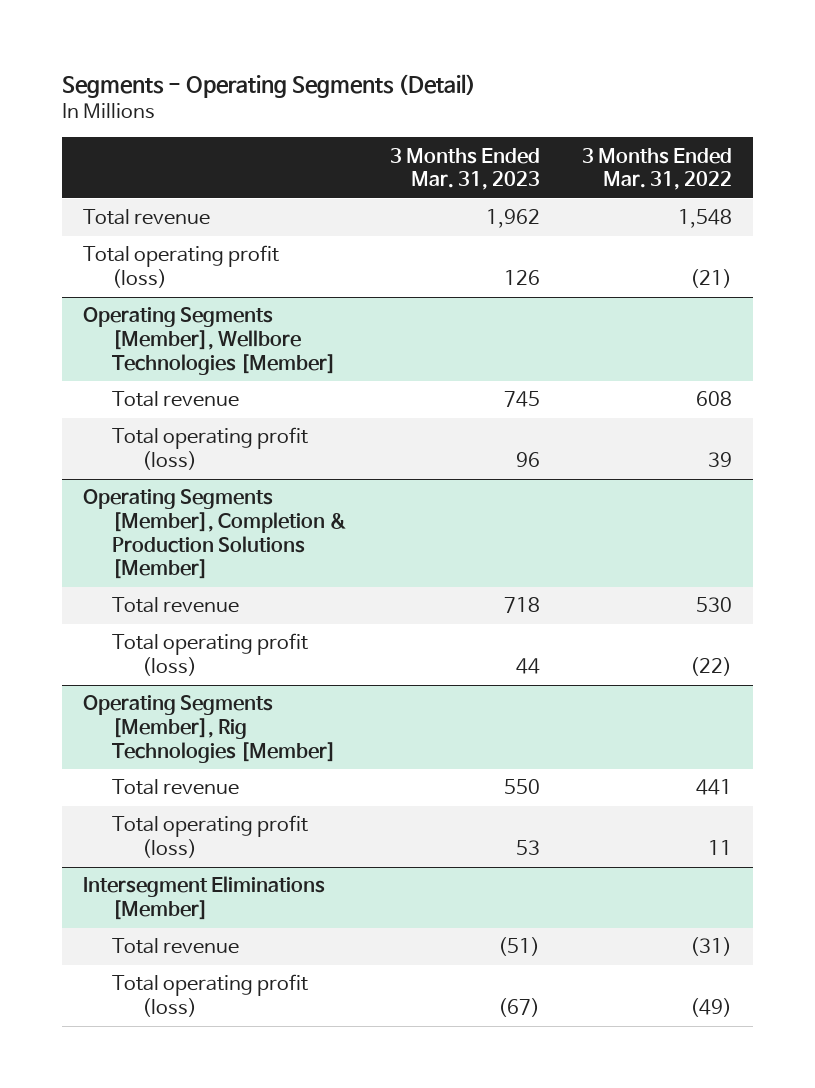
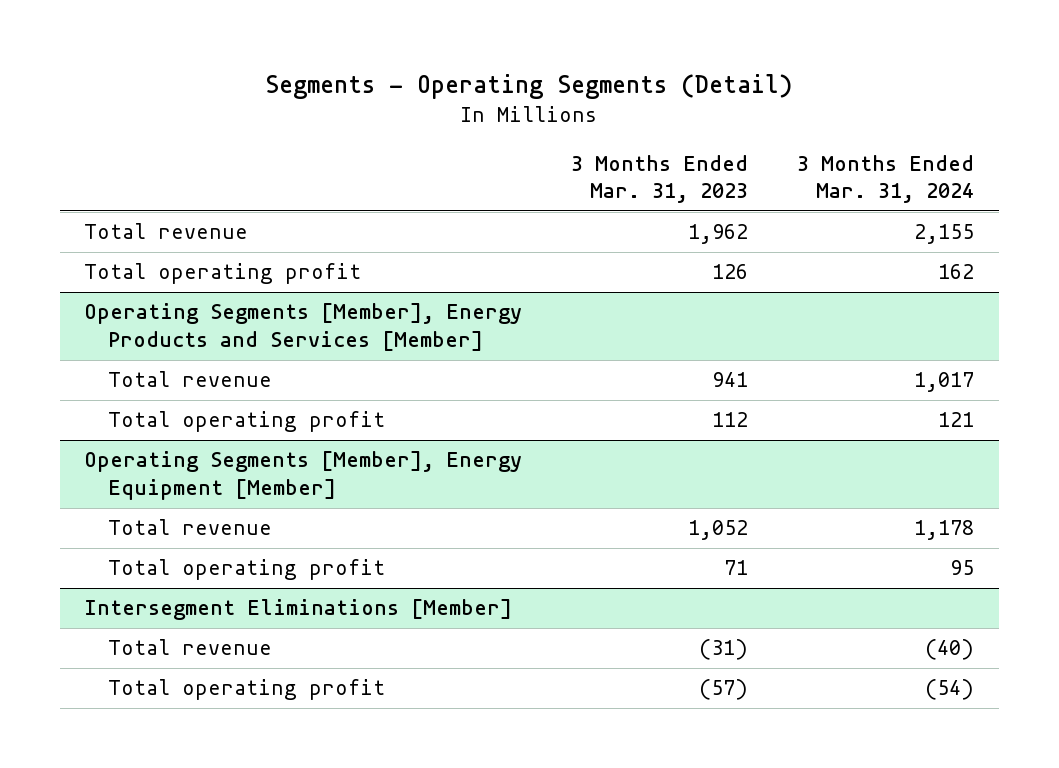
[581,147,732,191] 3 Months Ended Mar. 31, 2022 -> none
none -> [797,154,975,204] 3 Months Ended Mar. 31, 2024
[82,307,337,375] Operating Segments [Member], Wellbore Technologies [Member] -> none
[82,489,348,580] Operating Segments [Member], Completion & Production Solutions [Member] -> none
[82,695,337,763] Operating Segments [Member], Rig Technologies [Member] -> none
[112,779,240,796] Total revenue -> none
[112,815,309,859] Total operating profit (loss) -> none
[82,245,279,289] Total operating profit (loss) -> [84,263,362,285] Total operating profit
none -> [84,303,523,352] Operating Segments [Member], Energy Products and Services [Member]
[503,391,540,408] 745 -> [712,372,749,388] 941
[112,427,309,471] Total operating profit (loss) -> [107,411,385,433] Total operating profit
[515,452,540,468] 96 -> [712,412,749,428] 112
none -> [84,451,523,501] Operating Segments [Member], Energy Equipment [Member]
[503,597,540,614] 718 -> [688,520,749,541] 1,052
[112,633,309,677] Total operating profit (loss) -> [107,559,385,581] Total operating profit
[515,658,540,675] 44 -> [724,560,749,576] 71
[497,937,540,957] (51) -> [699,639,749,661] (31)
[112,974,309,1018] Total operating profit (loss) -> [107,679,385,701] Total operating profit
[497,998,540,1018] (67) -> [699,679,749,701] (57)

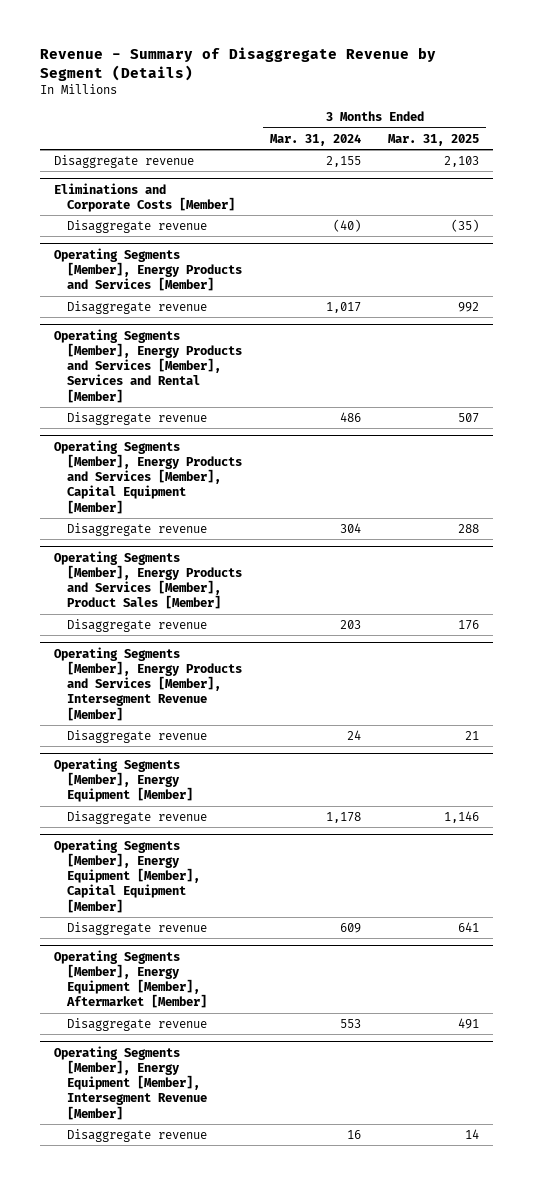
[265,73,793,99] Segments - Operating Segments (Detail) -> [40,46,437,81] Revenue - Summary of Disaggregate Revenue by Segment (Details)
[571,154,749,204] 3 Months Ended Mar. 31, 2023 -> none
none -> [388,133,480,146] Mar. 31, 2025
[84,263,362,285] Total operating profit -> none
[84,223,249,240] Total revenue -> [53,154,194,168] Disaggregate revenue
none -> [53,182,236,212] Eliminations and Corporate Costs [Member]
none -> [67,219,208,233] Disaggregate revenue
[107,411,385,433] Total operating profit -> none
[107,371,272,388] Total revenue -> [67,300,208,314] Disaggregate revenue
none -> [53,328,243,403] Operating Segments [Member], Energy Products and Services [Member], Services and Rental [Member]
none -> [67,411,208,425] Disaggregate revenue
none -> [53,439,243,514] Operating Segments [Member], Energy Products and Services [Member], Capital Equipment [Member]
none -> [67,522,208,536] Disaggregate revenue
none -> [53,550,243,610] Operating Segments [Member], Energy Products and Services [Member], Product Sales [Member]
none -> [67,618,208,632] Disaggregate revenue
none -> [53,646,243,721] Operating Segments [Member], Energy Products and Services [Member], Intersegment Revenue [Member]
none -> [67,729,208,743] Disaggregate revenue
[107,559,385,581] Total operating profit -> none
[84,599,513,621] Intersegment Eliminations [Member] -> none
[107,679,385,701] Total operating profit -> none
[107,519,272,536] Total revenue -> [67,810,208,824] Disaggregate revenue
none -> [53,838,201,913] Operating Segments [Member], Energy Equipment [Member], Capital Equipment [Member]
[107,639,272,656] Total revenue -> [67,921,208,935] Disaggregate revenue
[925,639,975,661] (40) -> [339,922,361,933] 609
none -> [53,949,208,1009] Operating Segments [Member], Energy Equipment [Member], Aftermarket [Member]
none -> [67,1017,208,1031] Disaggregate revenue
none -> [53,1045,208,1120] Operating Segments [Member], Energy Equipment [Member], Intersegment Revenue [Member]
none -> [67,1128,208,1142] Disaggregate revenue

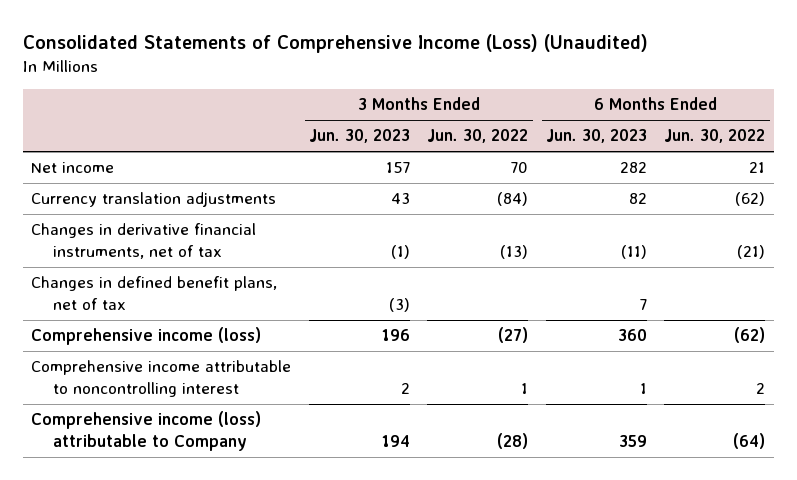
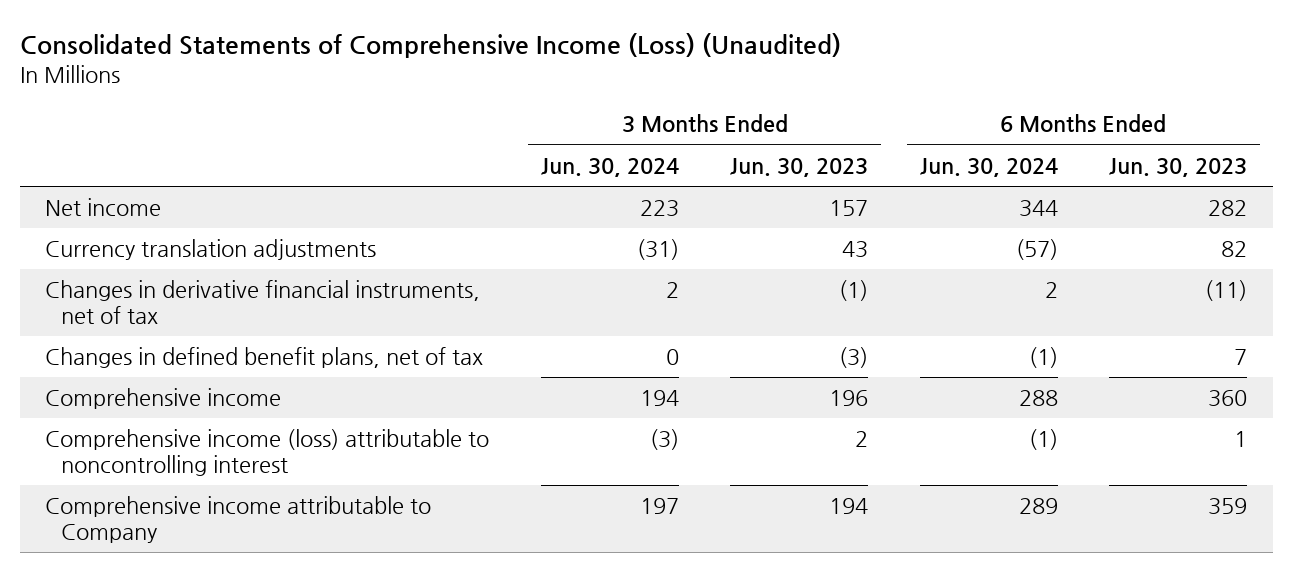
[427,129,529,144] Jun. 30, 2022 -> none
[664,129,766,144] Jun. 30, 2022 -> none
none -> [540,157,679,177] Jun. 30, 2024
none -> [919,157,1058,177] Jun. 30, 2024
[31,327,262,346] Comprehensive income (loss) -> [45,388,282,410] Comprehensive income
[31,360,292,398] Comprehensive income attributable to noncontrolling interest -> [45,429,490,477] Comprehensive income (loss) attributable to noncontrolling interest
[31,411,262,452] Comprehensive income (loss) attributable to Company -> [45,496,432,544] Comprehensive income attributable to Company

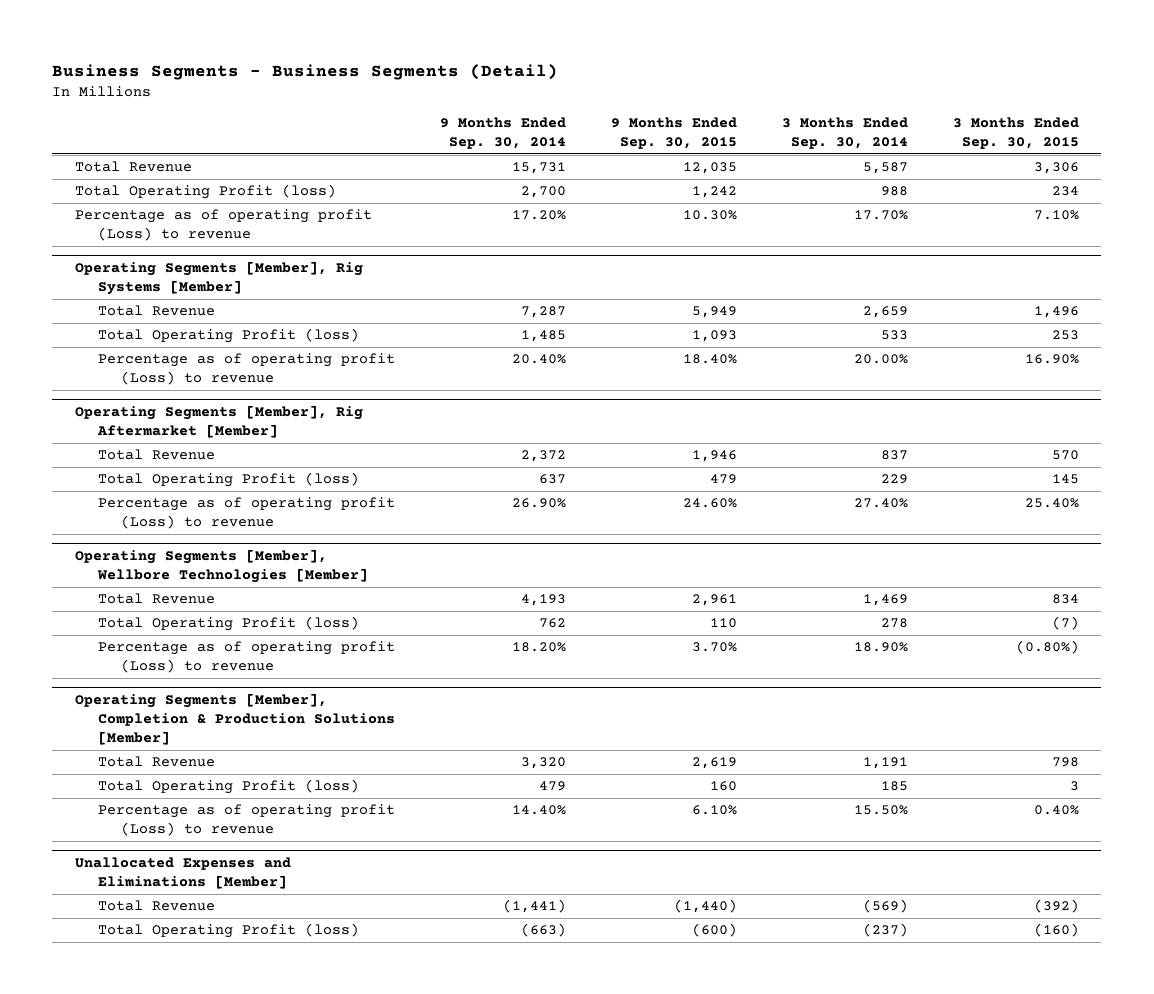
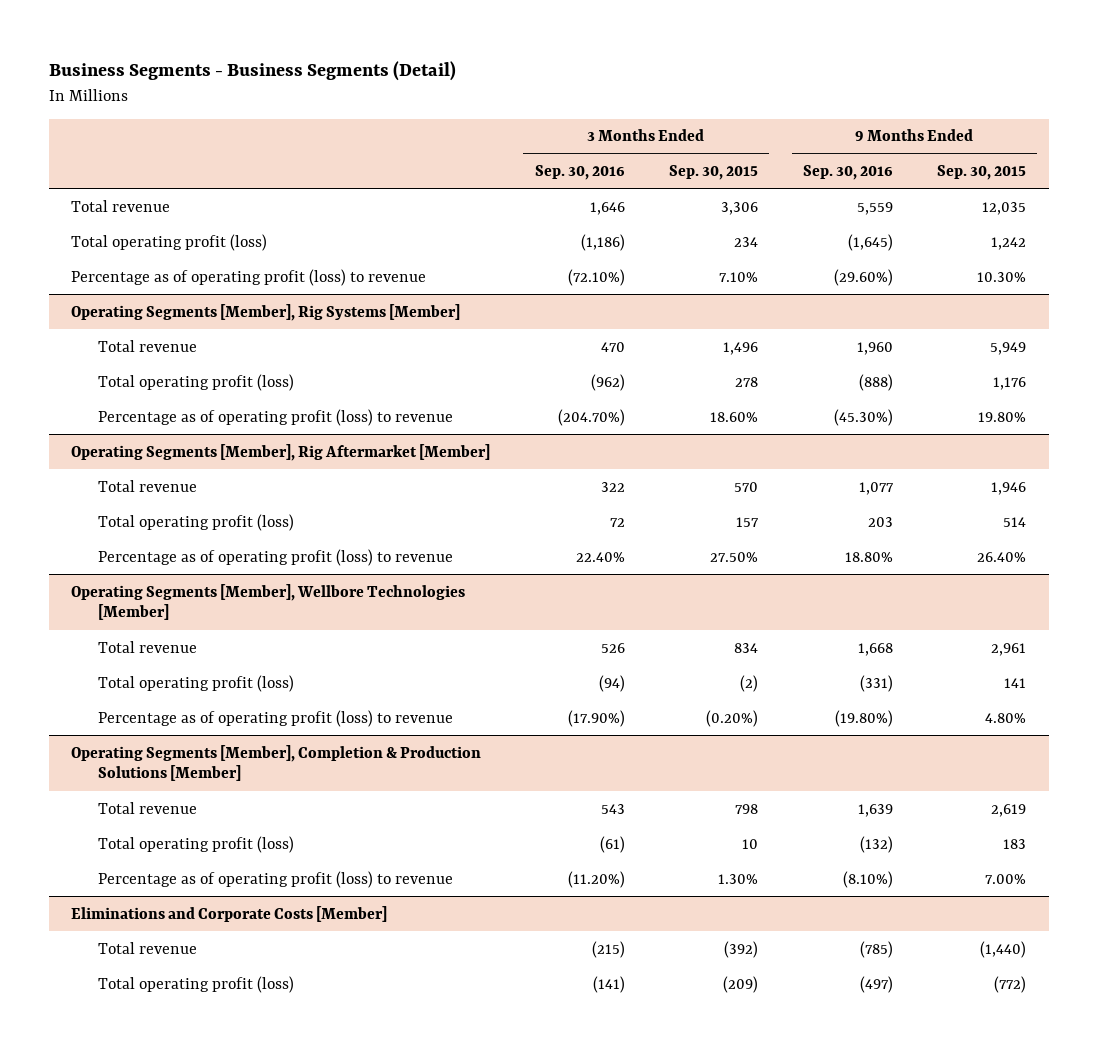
[439,117,566,150] 9 Months Ended Sep. 30, 2014 -> none
[781,117,908,150] 3 Months Ended Sep. 30, 2014 -> none
none -> [534,165,625,181] Sep. 30, 2016
none -> [802,165,893,181] Sep. 30, 2016
[74,161,192,173] Total Revenue -> [70,199,170,212] Total revenue
[74,184,336,200] Total Operating Profit (loss) -> [70,233,267,251] Total operating profit (loss)
[74,209,372,242] Percentage as of operating profit (Loss) to revenue -> [70,268,426,286] Percentage as of operating profit (loss) to revenue
[97,305,215,317] Total Revenue -> [98,339,198,352] Total revenue
[97,328,359,344] Total Operating Profit (loss) -> [98,373,295,391] Total operating profit (loss)
[691,330,737,343] 1,093 -> [993,376,1027,390] 1,176
[1051,330,1079,341] 253 -> [735,376,759,387] 278
[97,353,395,386] Percentage as of operating profit (Loss) to revenue -> [98,408,454,426] Percentage as of operating profit (loss) to revenue
[682,354,737,365] 18.40% -> [978,411,1027,422] 19.80%
[1024,354,1079,365] 16.90% -> [710,411,759,422] 18.60%
[97,449,215,461] Total Revenue -> [98,479,198,492] Total revenue
[97,472,359,488] Total Operating Profit (loss) -> [98,513,295,531] Total operating profit (loss)
[709,474,737,485] 479 -> [1003,516,1027,527] 514
[1051,474,1079,485] 145 -> [736,516,760,527] 157
[97,497,395,530] Percentage as of operating profit (Loss) to revenue -> [98,548,454,566] Percentage as of operating profit (loss) to revenue
[682,498,737,509] 24.60% -> [977,551,1027,562] 26.40%
[1024,498,1079,509] 25.40% -> [710,551,759,562] 27.50%
[97,593,215,605] Total Revenue -> [98,640,198,653] Total revenue
[97,616,359,632] Total Operating Profit (loss) -> [98,674,295,692] Total operating profit (loss)
[709,618,737,629] 110 -> [1004,677,1027,688] 141
[1051,616,1079,631] (7) -> [740,674,759,692] (2)
[97,641,395,674] Percentage as of operating profit (Loss) to revenue -> [98,709,454,727] Percentage as of operating profit (loss) to revenue
[691,642,737,653] 3.70% -> [985,712,1027,723] 4.80%
[1015,640,1079,655] (0.80%) -> [706,709,759,727] (0.20%)
[97,756,215,768] Total Revenue -> [98,801,198,814] Total revenue
[97,779,359,795] Total Operating Profit (loss) -> [98,835,295,853] Total operating profit (loss)
[709,781,737,792] 160 -> [1003,838,1027,849] 183
[1069,781,1079,792] 3 -> [742,838,759,849] 10
[97,804,395,837] Percentage as of operating profit (Loss) to revenue -> [98,870,454,888] Percentage as of operating profit (loss) to revenue
[691,805,737,816] 6.10% -> [985,873,1027,884] 7.00%
[1033,805,1079,816] 0.40% -> [718,873,759,884] 1.30%
[74,856,291,889] Unallocated Expenses and Eliminations [Member] -> [70,905,387,922] Eliminations and Corporate Costs [Member]
[97,900,215,912] Total Revenue -> [98,941,198,954] Total revenue
[97,923,359,939] Total Operating Profit (loss) -> [98,975,295,993] Total operating profit (loss)
[691,923,737,938] (600) -> [994,975,1027,993] (772)
[1033,923,1079,938] (160) -> [723,975,759,993] (209)

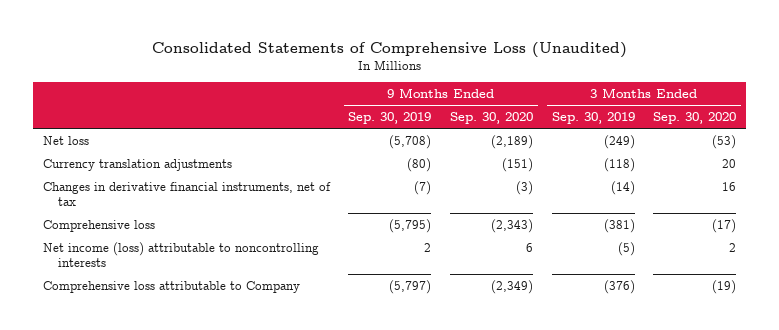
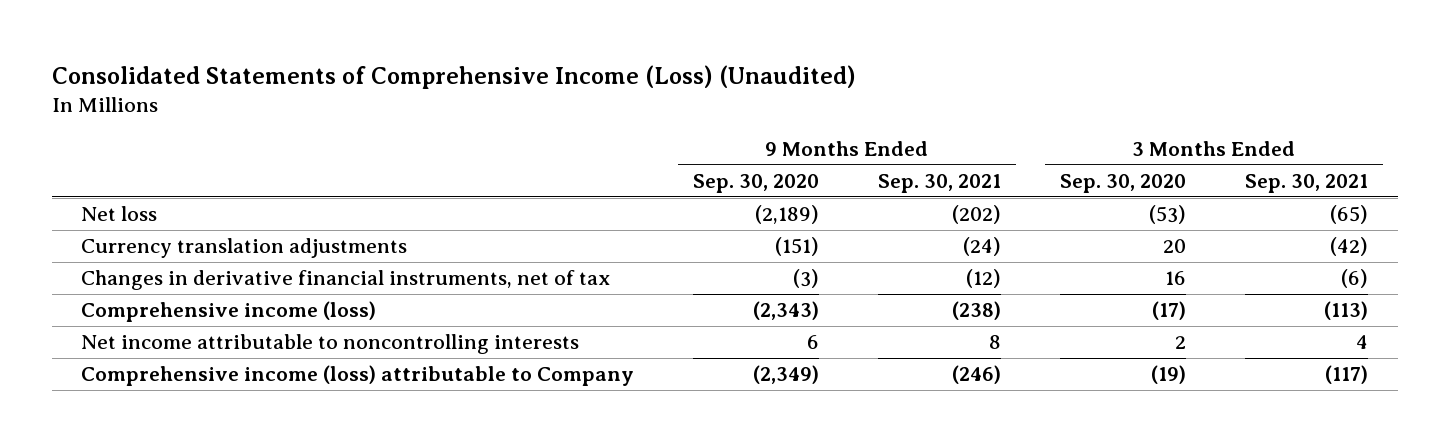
[151,41,627,58] Consolidated Statements of Comprehensive Loss (Unaudited) -> [51,64,856,89] Consolidated Statements of Comprehensive Income (Loss) (Unaudited)
[348,112,432,125] Sep. 30, 2019 -> none
[551,112,635,125] Sep. 30, 2019 -> none
none -> [878,174,1002,194] Sep. 30, 2021
none -> [1245,174,1369,194] Sep. 30, 2021
[42,219,155,232] Comprehensive loss -> [81,301,377,323] Comprehensive income (loss)
[42,241,319,267] Net income (loss) attributable to noncontrolling interests -> [81,334,580,355] Net income attributable to noncontrolling interests
[42,280,300,293] Comprehensive loss attributable to Company -> [81,365,635,387] Comprehensive income (loss) attributable to Company

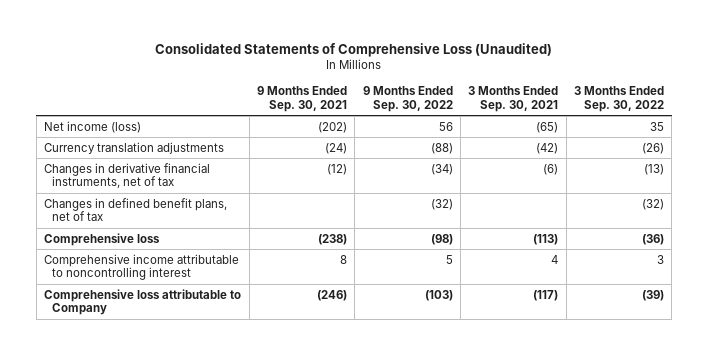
[51,64,856,89] Consolidated Statements of Comprehensive Income (Loss) (Unaudited) -> [155,42,553,57] Consolidated Statements of Comprehensive Loss (Unaudited)
[693,174,820,194] Sep. 30, 2020 -> none
[1060,174,1187,194] Sep. 30, 2020 -> none
none -> [362,86,453,112] 9 Months Ended Sep. 30, 2022
none -> [573,86,664,112] 3 Months Ended Sep. 30, 2022
[81,206,158,222] Net loss -> [44,120,142,133] Net income (loss)
none -> [44,197,228,222] Changes in defined benefit plans, net of tax
[81,301,377,323] Comprehensive income (loss) -> [44,232,161,246] Comprehensive loss
[81,334,580,355] Net income attributable to noncontrolling interests -> [44,253,240,281] Comprehensive income attributable to noncontrolling interest
[81,365,635,387] Comprehensive income (loss) attributable to Company -> [44,288,242,316] Comprehensive loss attributable to Company

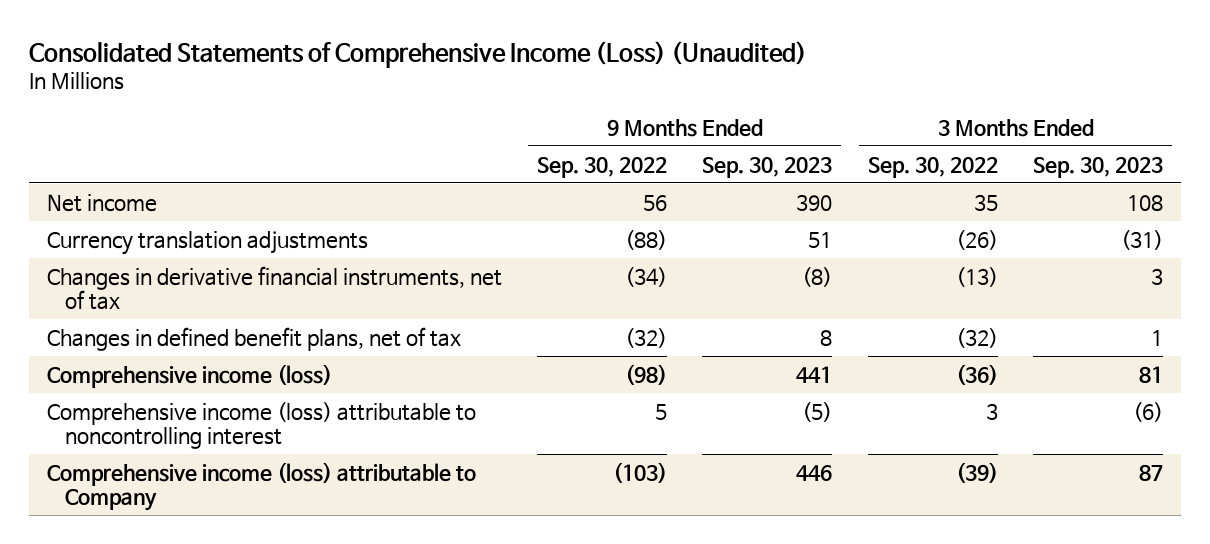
[155,42,553,57] Consolidated Statements of Comprehensive Loss (Unaudited) -> [28,40,807,68] Consolidated Statements of Comprehensive Income (Loss) (Unaudited)
[256,86,347,112] 9 Months Ended Sep. 30, 2021 -> none
[468,86,559,112] 3 Months Ended Sep. 30, 2021 -> none
none -> [702,156,833,178] Sep. 30, 2023
none -> [1033,156,1164,178] Sep. 30, 2023
[44,120,142,133] Net income (loss) -> [46,193,157,212] Net income
[44,232,161,246] Comprehensive loss -> [46,363,332,388] Comprehensive income (loss)
[44,253,240,281] Comprehensive income attributable to noncontrolling interest -> [46,401,476,450] Comprehensive income (loss) attributable to noncontrolling interest
[44,288,242,316] Comprehensive loss attributable to Company -> [46,461,476,512] Comprehensive income (loss) attributable to Company

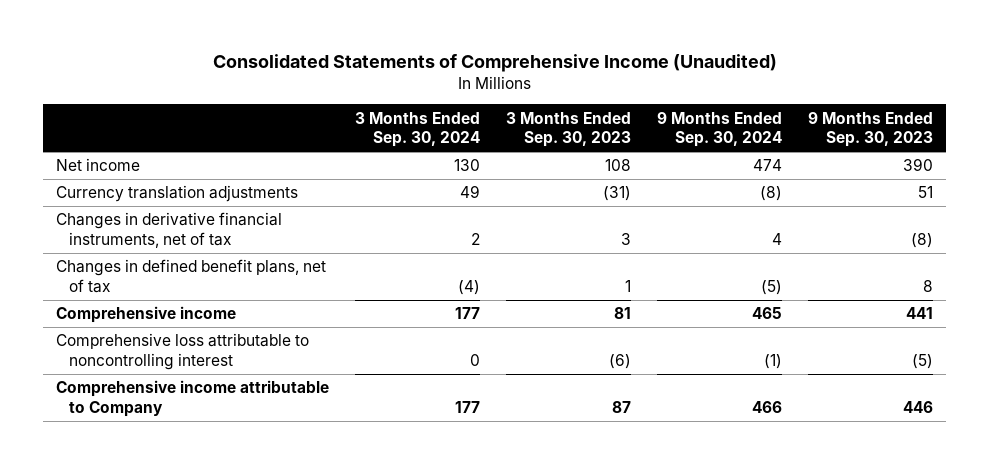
[28,40,807,68] Consolidated Statements of Comprehensive Income (Loss) (Unaudited) -> [212,53,777,72] Consolidated Statements of Comprehensive Income (Unaudited)
[536,156,667,178] Sep. 30, 2022 -> none
[867,156,998,178] Sep. 30, 2022 -> none
none -> [355,111,481,148] 3 Months Ended Sep. 30, 2024
none -> [656,111,782,148] 9 Months Ended Sep. 30, 2024
[46,363,332,388] Comprehensive income (loss) -> [56,306,237,324] Comprehensive income
[46,401,476,450] Comprehensive income (loss) attributable to noncontrolling interest -> [56,333,310,370] Comprehensive loss attributable to noncontrolling interest
[46,461,476,512] Comprehensive income (loss) attributable to Company -> [56,380,330,417] Comprehensive income attributable to Company

